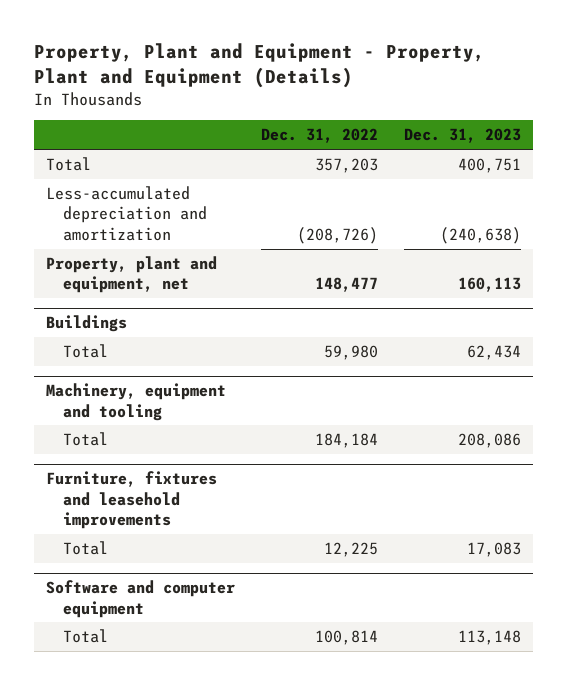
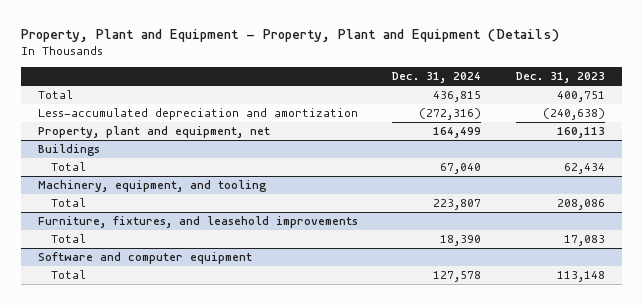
[261,128,379,144] Dec. 31, 2022 -> none
none -> [392,72,482,84] Dec. 31, 2024
[46,383,227,421] Machinery, equipment and tooling -> [37,180,267,193] Machinery, equipment, and tooling
[46,471,218,530] Furniture, fixtures and leasehold improvements -> [37,216,358,229] Furniture, fixtures, and leasehold improvements

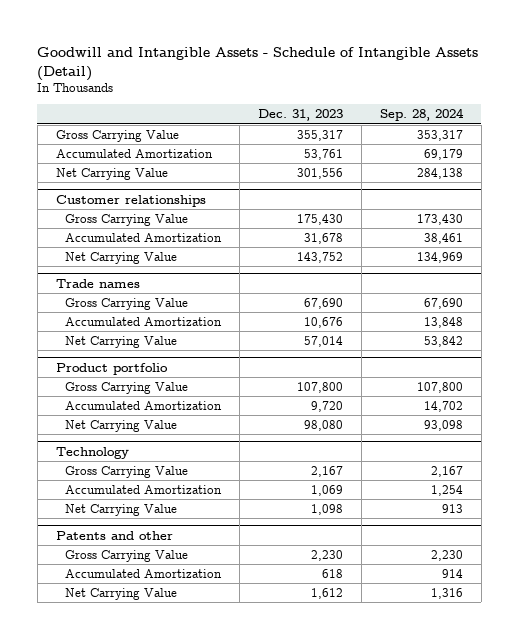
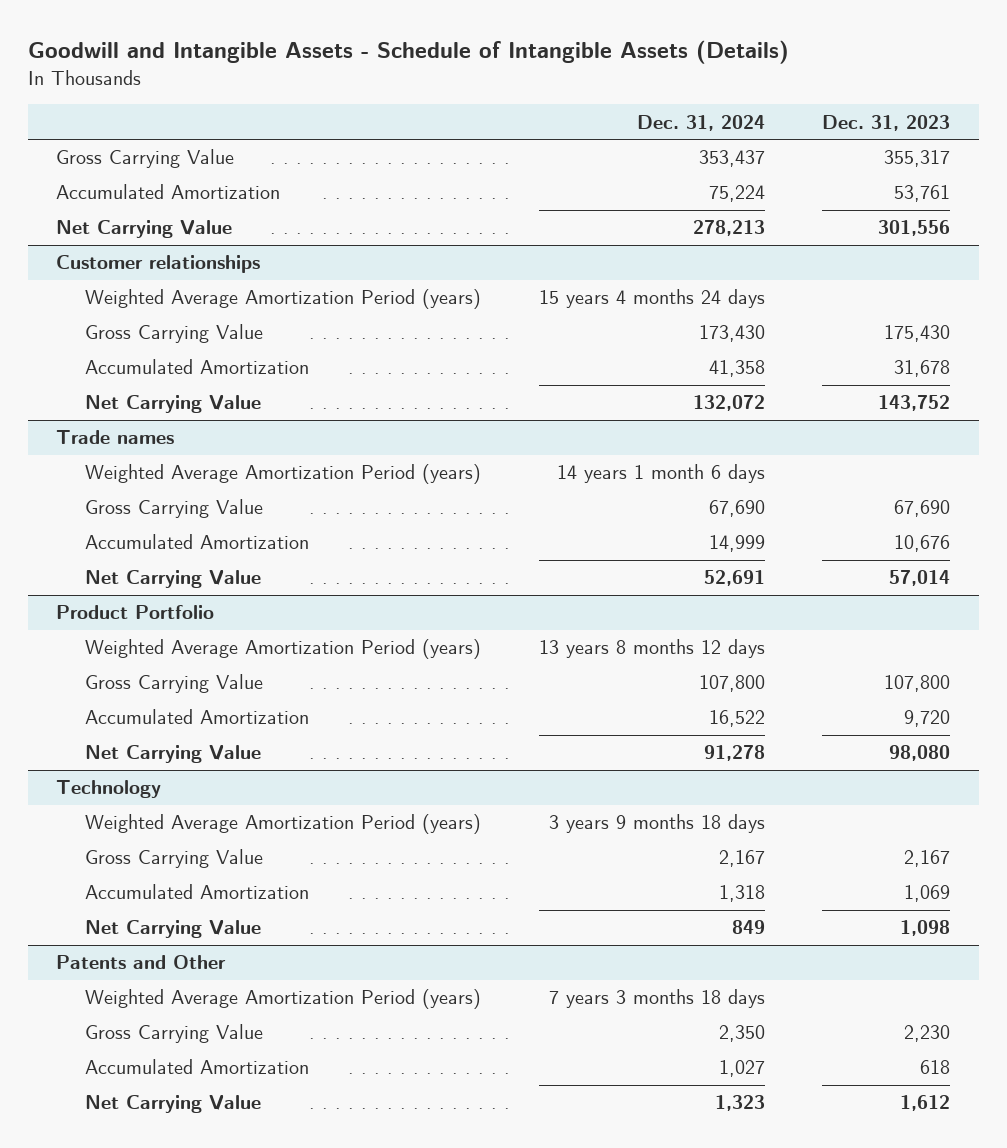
[37,46,479,81] Goodwill and Intangible Assets - Schedule of Intangible Assets (Detail) -> [27,40,789,65] Goodwill and Intangible Assets - Schedule of Intangible Assets (Details)
[379,108,464,122] Sep. 28, 2024 -> none
none -> [636,114,765,131] Dec. 31, 2024
none -> [85,289,482,310] Weighted Average Amortization Period (years)
none -> [85,464,482,485] Weighted Average Amortization Period (years)
[55,362,168,375] Product portfolio -> [56,605,215,620] Product Portfolio
none -> [85,639,482,660] Weighted Average Amortization Period (years)
none -> [85,814,482,835] Weighted Average Amortization Period (years)
[55,530,173,540] Patents and other -> [56,955,227,970] Patents and Other
none -> [85,989,482,1010] Weighted Average Amortization Period (years)

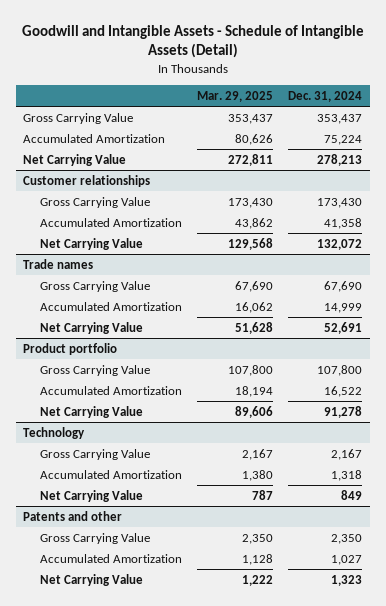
[27,40,789,65] Goodwill and Intangible Assets - Schedule of Intangible Assets (Details) -> [21,24,364,59] Goodwill and Intangible Assets - Schedule of Intangible Assets (Detail)
[822,114,951,131] Dec. 31, 2023 -> none
none -> [197,90,274,102] Mar. 29, 2025
[85,289,482,310] Weighted Average Amortization Period (years) -> none
[85,464,482,485] Weighted Average Amortization Period (years) -> none
[85,639,482,660] Weighted Average Amortization Period (years) -> none
[56,605,215,620] Product Portfolio -> [23,342,118,355] Product portfolio
[85,814,482,835] Weighted Average Amortization Period (years) -> none
[85,989,482,1010] Weighted Average Amortization Period (years) -> none
[56,955,227,970] Patents and Other -> [23,510,123,521] Patents and other

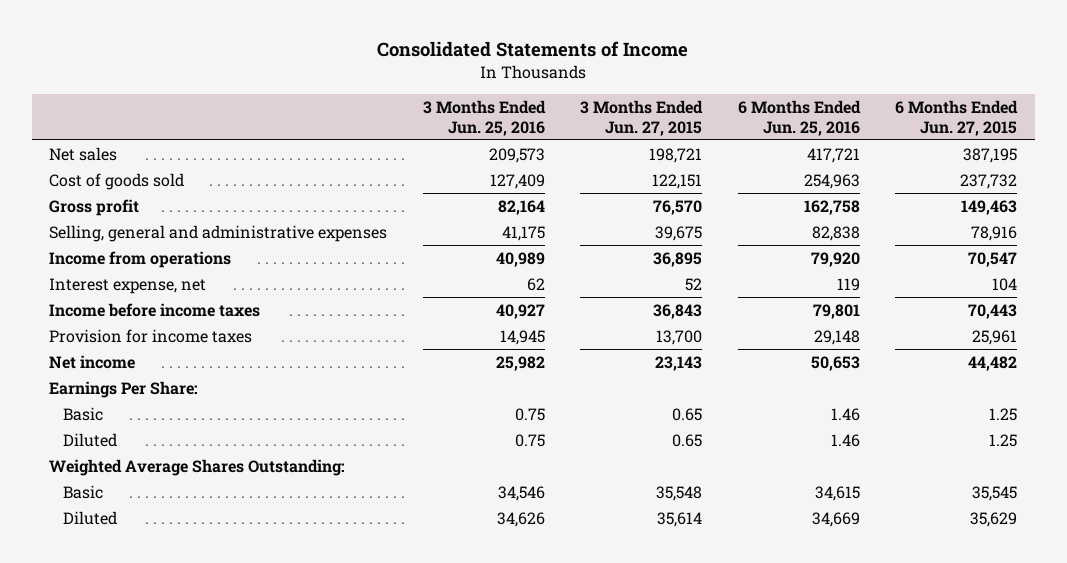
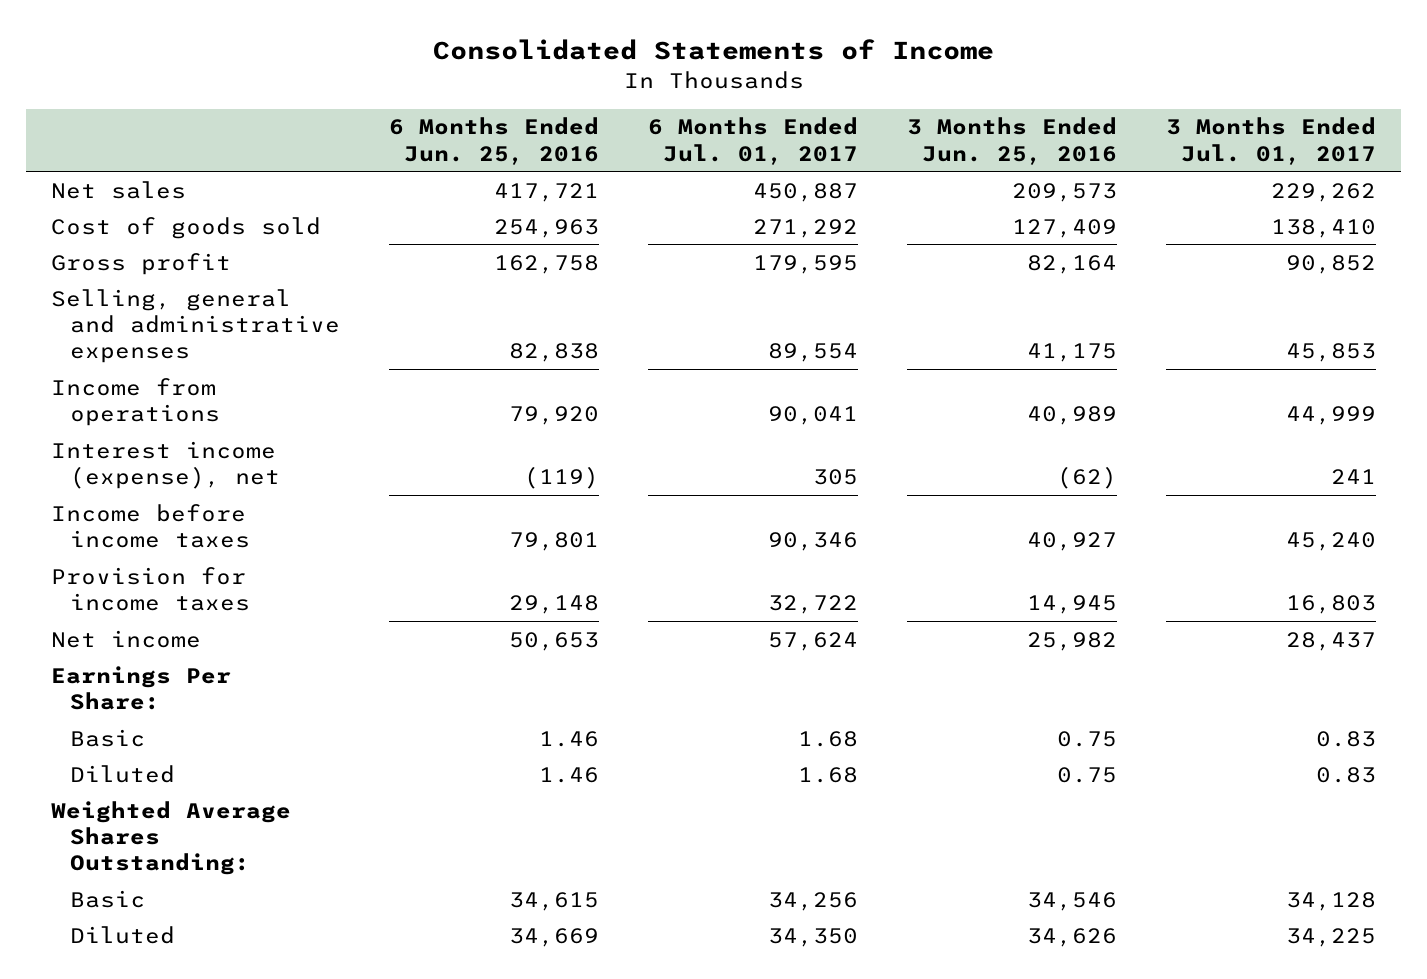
[580,99,704,136] 3 Months Ended Jun. 27, 2015 -> none
[895,99,1019,136] 6 Months Ended Jun. 27, 2015 -> none
none -> [647,117,858,165] 6 Months Ended Jul. 01, 2017
none -> [1166,117,1377,165] 3 Months Ended Jul. 01, 2017
[49,277,207,294] Interest expense, net -> [51,440,280,489] Interest income (expense), net
[526,277,545,291] 62 -> [1057,465,1118,489] (62)
[836,277,860,291] 119 -> [523,465,599,489] (119)

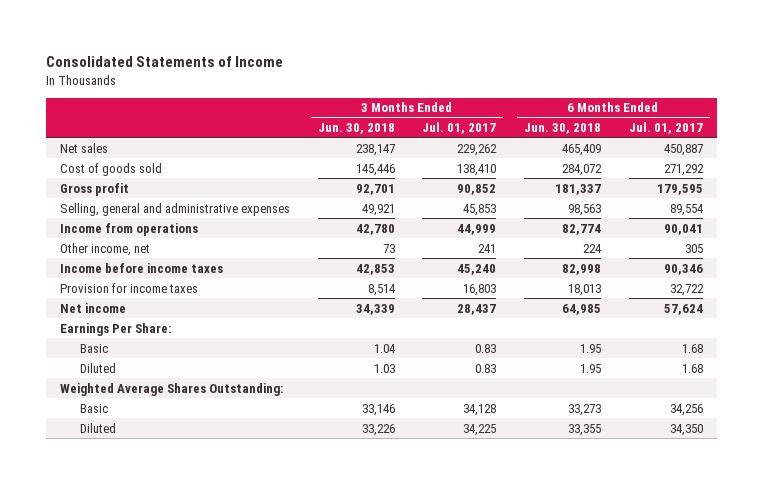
[388,117,599,165] 6 Months Ended Jun. 25, 2016 -> none
[907,117,1118,165] 3 Months Ended Jun. 25, 2016 -> none
none -> [317,123,395,135] Jun. 30, 2018
none -> [524,123,602,135] Jun. 30, 2018
[51,440,280,489] Interest income (expense), net -> [60,242,151,256] Other income, net

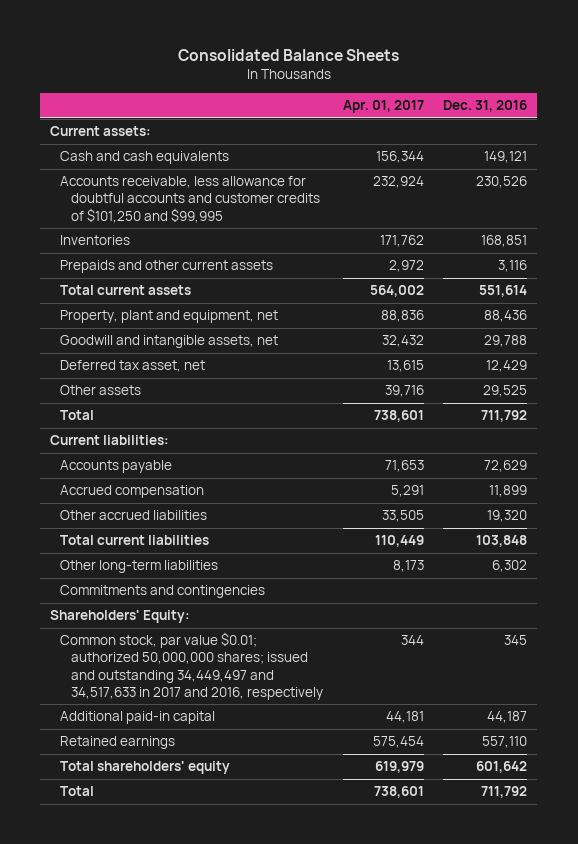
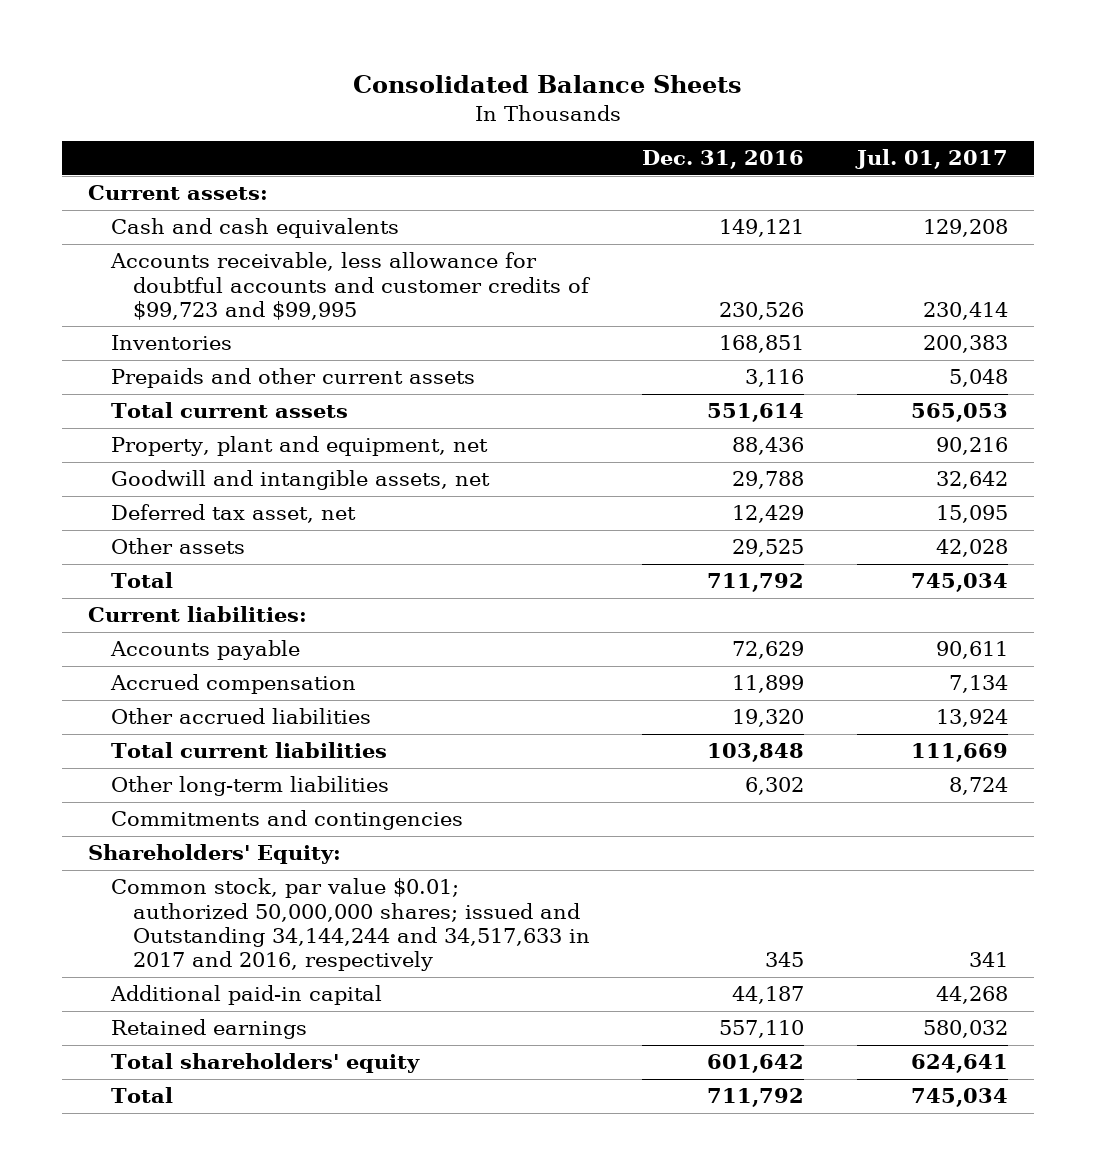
[342,100,424,114] Apr. 01, 2017 -> none
none -> [854,149,1008,170] Jul. 01, 2017
[60,176,320,223] Accounts receivable, less allowance for doubtful accounts and customer credits of $101,250 and $99,995 -> [109,252,592,320] Accounts receivable, less allowance for doubtful accounts and customer credits of $99,723 and $99,995
[60,632,323,700] Common stock, par value $0.01; authorized 50,000,000 shares; issued and outstanding 34,449,497 and 34,517,633 in 2017 and 2016, respectively -> [110,878,591,972] Common stock, par value $0.01; authorized 50,000,000 shares; issued and Outstanding 34,144,244 and 34,517,633 in 2017 and 2016, respectively

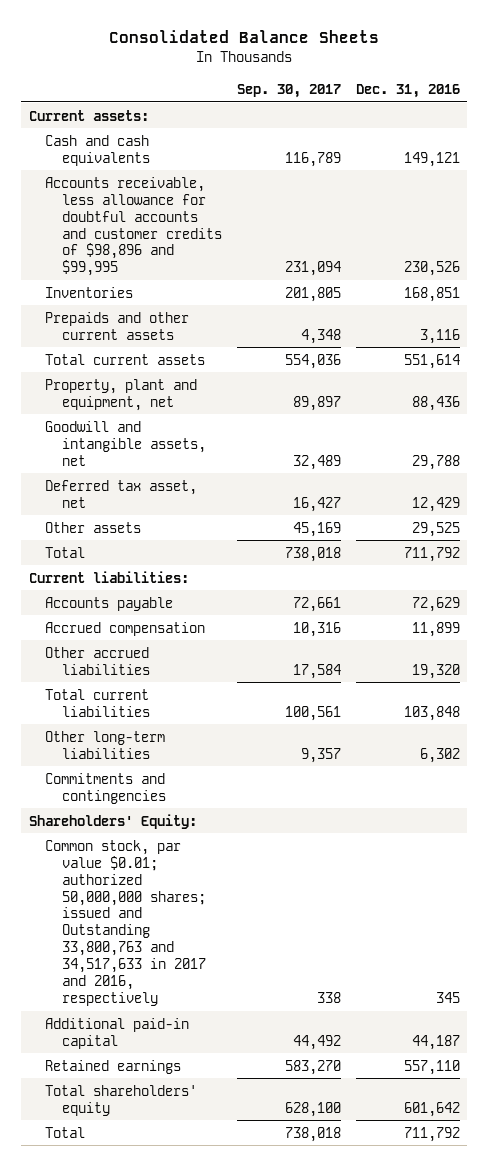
[854,149,1008,170] Jul. 01, 2017 -> none
none -> [236,83,341,98] Sep. 30, 2017
[109,252,592,320] Accounts receivable, less allowance for doubtful accounts and customer credits of $99,723 and $99,995 -> [45,176,222,277] Accounts receivable, less allowance for doubtful accounts and customer credits of $98,896 and $99,995
[110,878,591,972] Common stock, par value $0.01; authorized 50,000,000 shares; issued and Outstanding 34,144,244 and 34,517,633 in 2017 and 2016, respectively -> [45,839,206,1007] Common stock, par value $0.01; authorized 50,000,000 shares; issued and Outstanding 33,800,763 and 34,517,633 in 2017 and 2016, respectively

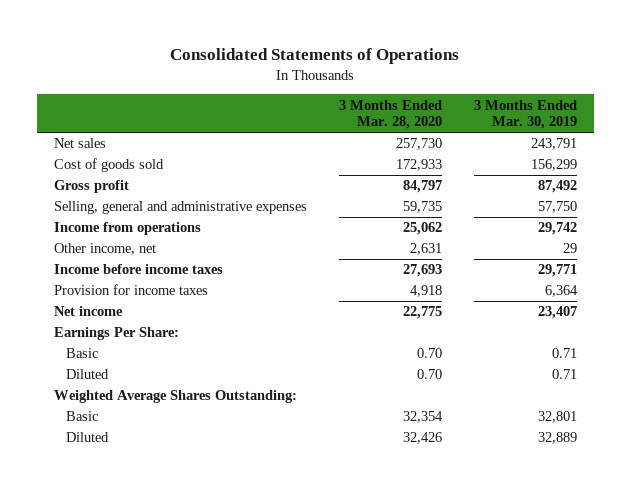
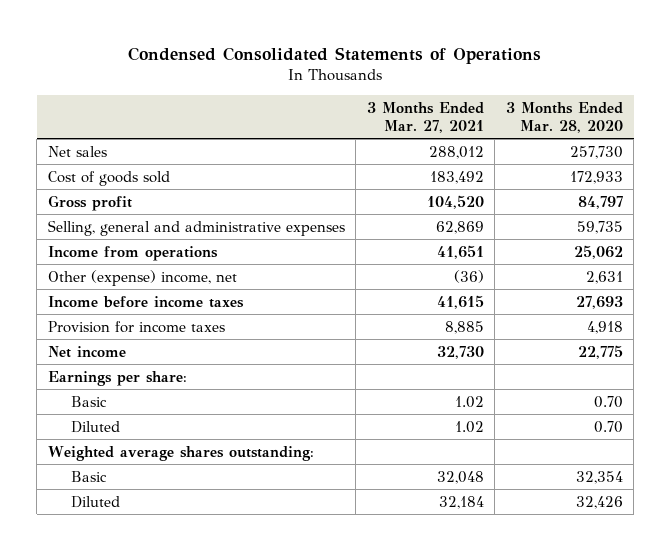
[170,48,460,65] Consolidated Statements of Operations -> [128,47,542,65] Condensed Consolidated Statements of Operations
[474,99,578,130] 3 Months Ended Mar. 30, 2019 -> none
none -> [366,102,484,133] 3 Months Ended Mar. 27, 2021
[53,243,156,256] Other income, net -> [47,269,237,286] Other (expense) income, net
[53,327,179,341] Earnings Per Share: -> [47,370,187,386] Earnings per share:
[53,390,297,404] Weighted Average Shares Outstanding: -> [47,445,314,461] Weighted average shares outstanding:

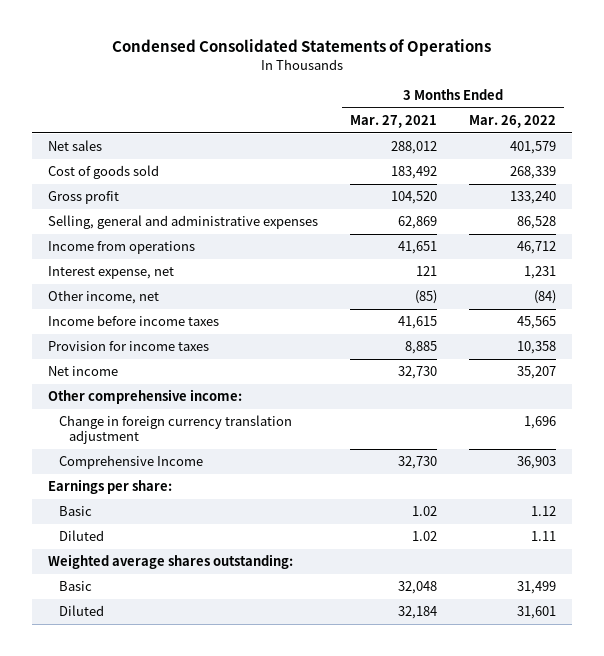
[505,102,623,133] 3 Months Ended Mar. 28, 2020 -> none
none -> [468,114,556,128] Mar. 26, 2022
none -> [48,266,175,280] Interest expense, net
[47,269,237,286] Other (expense) income, net -> [48,290,160,305] Other income, net
[453,269,484,283] (36) -> [415,290,438,305] (85)
none -> [48,389,243,405] Other comprehensive income:
none -> [58,415,292,445] Change in foreign currency translation adjustment
none -> [58,455,203,470] Comprehensive Income

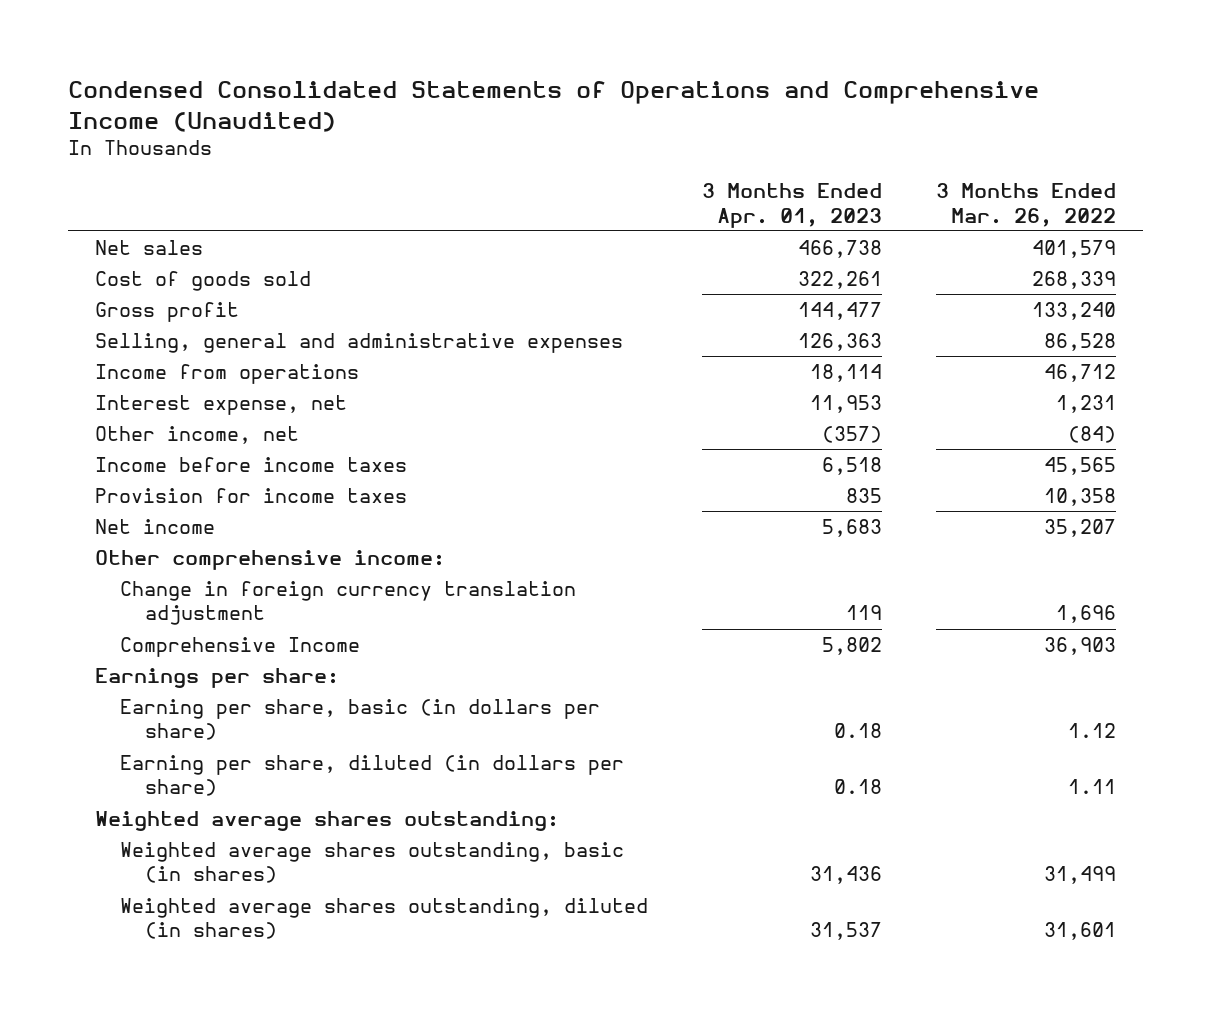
[112,39,492,57] Condensed Consolidated Statements of Operations -> [67,81,1039,132] Condensed Consolidated Statements of Operations and Comprehensive Income (Unaudited)
[350,114,438,128] Mar. 27, 2021 -> none
none -> [702,183,883,228] 3 Months Ended Apr. 01, 2023
[58,506,92,517] Basic -> [120,699,601,741] Earning per share, basic (in dollars per share)
[58,530,104,542] Diluted -> [120,755,625,797] Earning per share, diluted (in dollars per share)
[58,581,92,592] Basic -> [120,842,625,884] Weighted average shares outstanding, basic (in shares)
[58,605,104,617] Diluted -> [120,898,649,940] Weighted average shares outstanding, diluted (in shares)

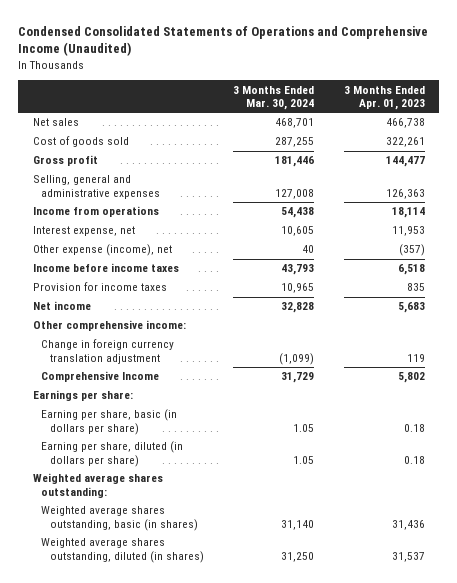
[936,183,1117,227] 3 Months Ended Mar. 26, 2022 -> none
none -> [233,85,315,111] 3 Months Ended Mar. 30, 2024
[94,426,299,445] Other income, net -> [32,244,172,257] Other expense (income), net

